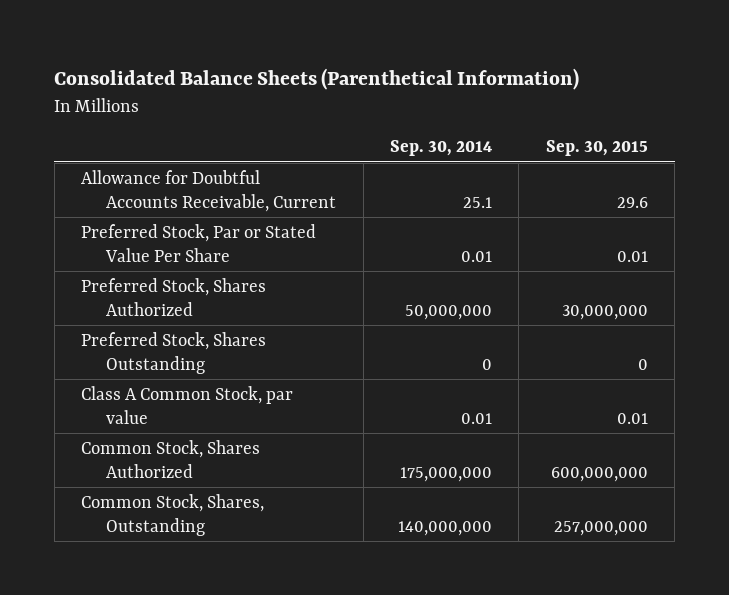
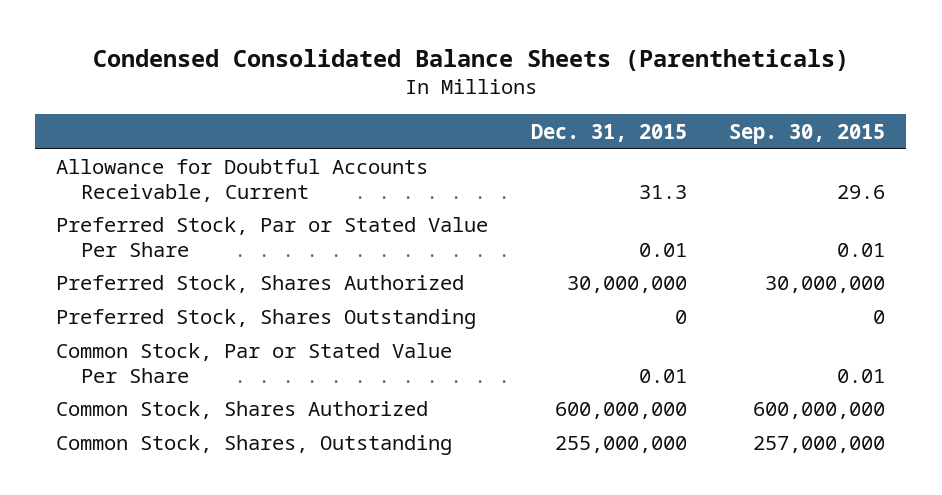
[54,68,580,91] Consolidated Balance Sheets (Parenthetical Information) -> [92,48,849,71] Condensed Consolidated Balance Sheets (Parentheticals)
[390,140,493,157] Sep. 30, 2014 -> none
none -> [530,123,687,142] Dec. 31, 2015
[81,385,294,424] Class A Common Stock, par value -> [56,343,453,383] Common Stock, Par or Stated Value Per Share

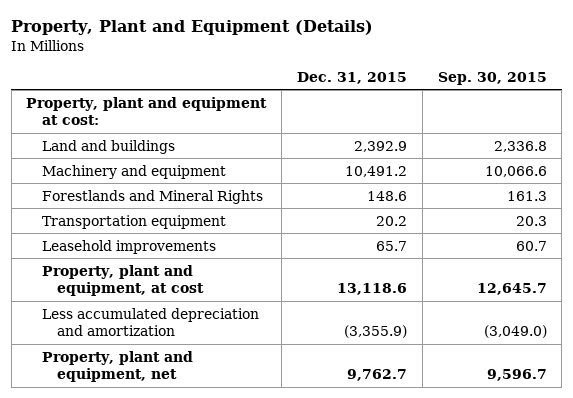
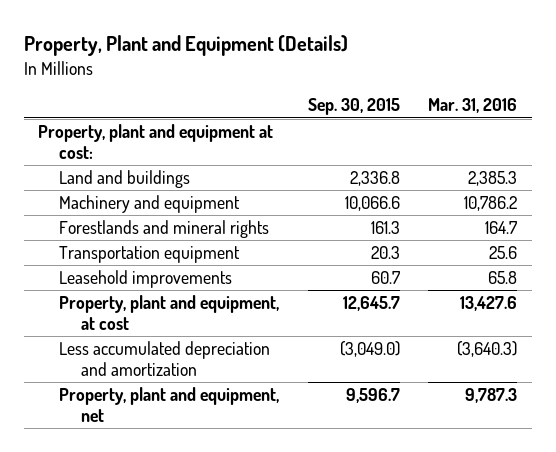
[297,71,408,84] Dec. 31, 2015 -> none
none -> [428,98,518,114] Mar. 31, 2016
[41,189,263,204] Forestlands and Mineral Rights -> [59,220,270,239] Forestlands and mineral rights

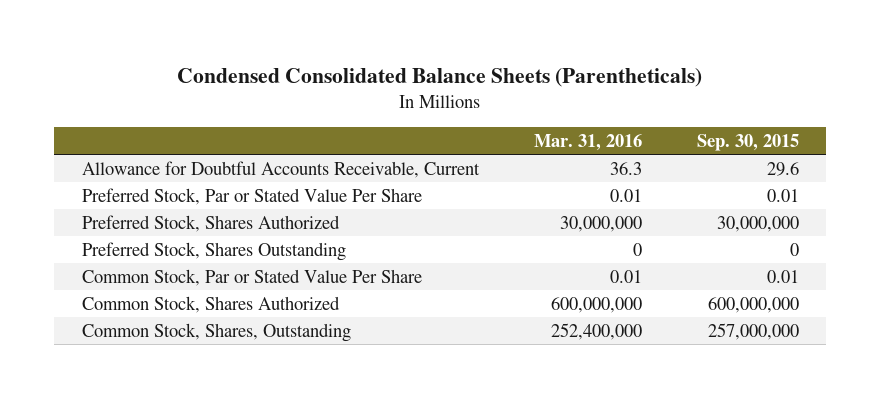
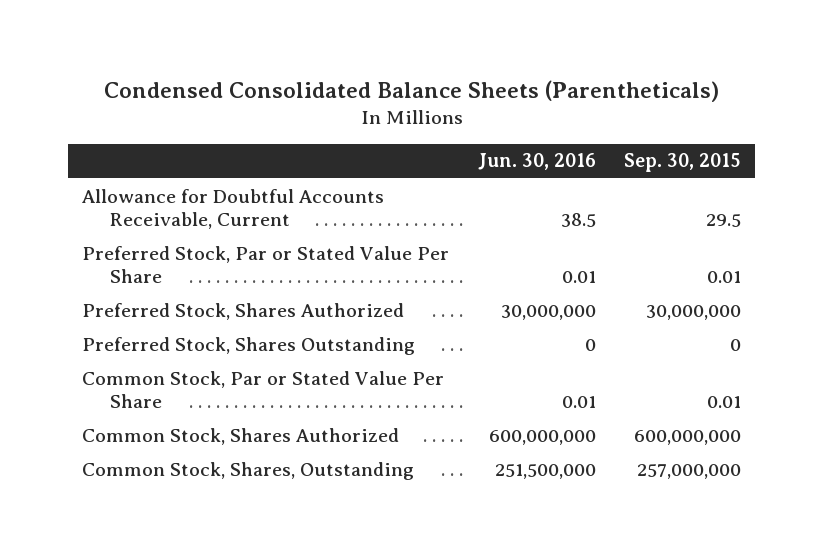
[533,133,642,151] Mar. 31, 2016 -> none
none -> [477,153,596,171] Jun. 30, 2016
[766,161,799,176] 29.6 -> [705,213,741,227] 29.5

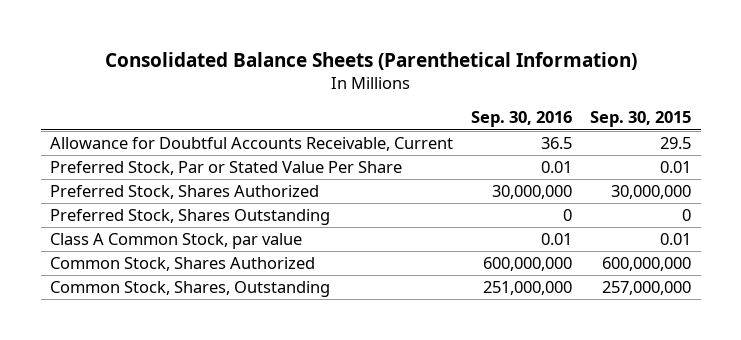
[103,80,719,103] Condensed Consolidated Balance Sheets (Parentheticals) -> [104,51,637,70] Consolidated Balance Sheets (Parenthetical Information)
[477,153,596,171] Jun. 30, 2016 -> none
none -> [471,111,573,128] Sep. 30, 2016
[82,370,445,408] Common Stock, Par or Stated Value Per Share -> [50,233,303,250] Class A Common Stock, par value

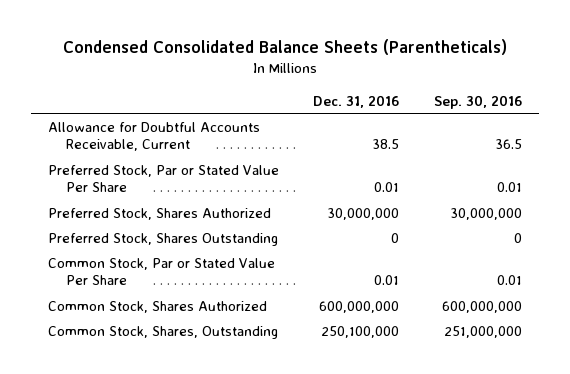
[104,51,637,70] Consolidated Balance Sheets (Parenthetical Information) -> [62,39,507,56] Condensed Consolidated Balance Sheets (Parentheticals)
[590,111,692,128] Sep. 30, 2015 -> none
none -> [313,94,400,108] Dec. 31, 2016
[50,233,303,250] Class A Common Stock, par value -> [47,257,275,286] Common Stock, Par or Stated Value Per Share

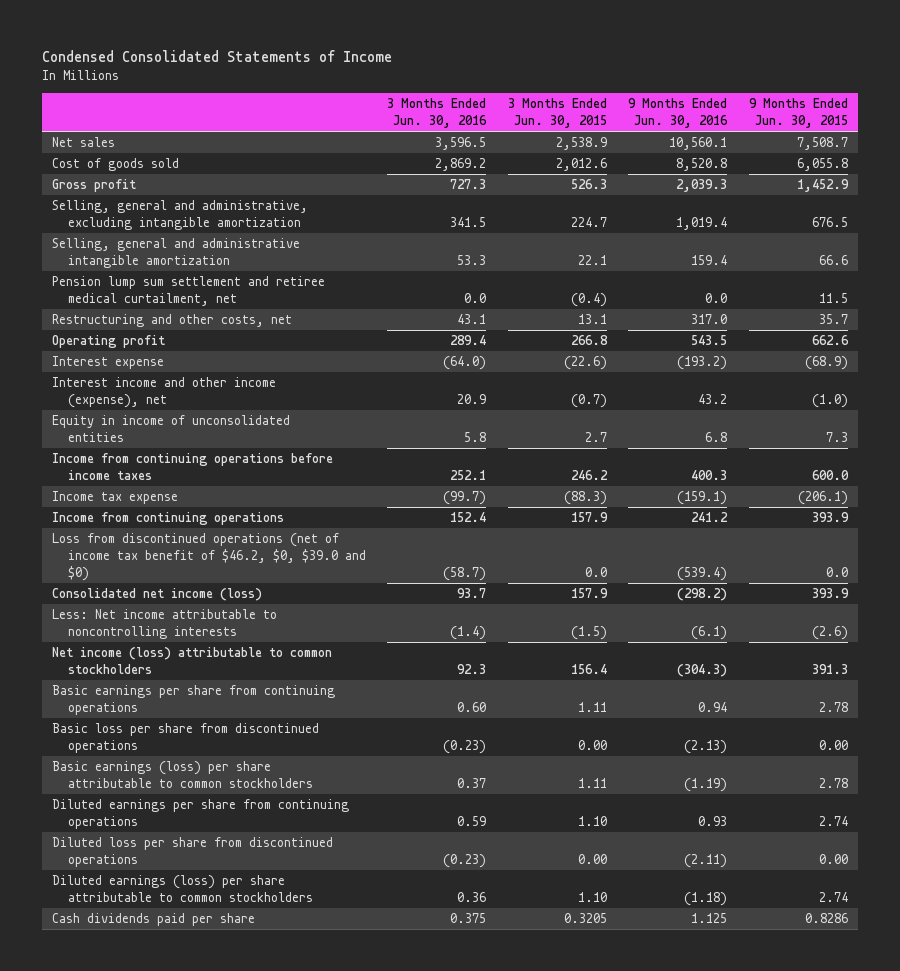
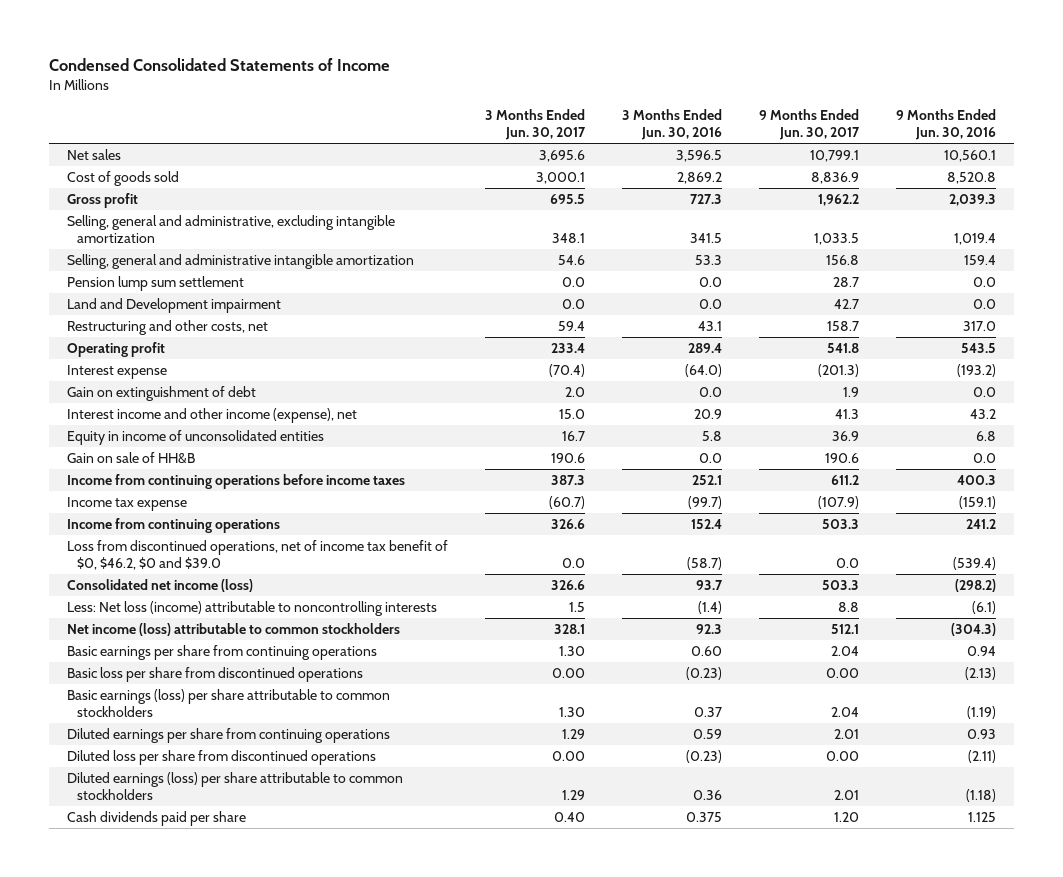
[507,98,607,129] 3 Months Ended Jun. 30, 2015 -> none
[748,98,848,129] 9 Months Ended Jun. 30, 2015 -> none
none -> [484,109,586,140] 3 Months Ended Jun. 30, 2017
none -> [758,109,860,140] 9 Months Ended Jun. 30, 2017
[52,276,326,307] Pension lump sum settlement and retiree medical curtailment, net -> none
none -> [66,276,244,292] Pension lump sum settlement
none -> [66,298,281,314] Land and Development impairment
none -> [66,386,256,402] Gain on extinguishment of debt
none -> [66,452,195,464] Gain on sale of HH&B
[52,533,366,581] Loss from discontinued operations (net of income tax benefit of $46.2, $0, $39.0 and $0) -> [66,540,448,570] Loss from discontinued operations, net of income tax benefit of $0, $46.2, $0 and $39.0
[52,609,278,640] Less: Net income attributable to noncontrolling interests -> [66,601,437,617] Less: Net loss (income) attributable to noncontrolling interests

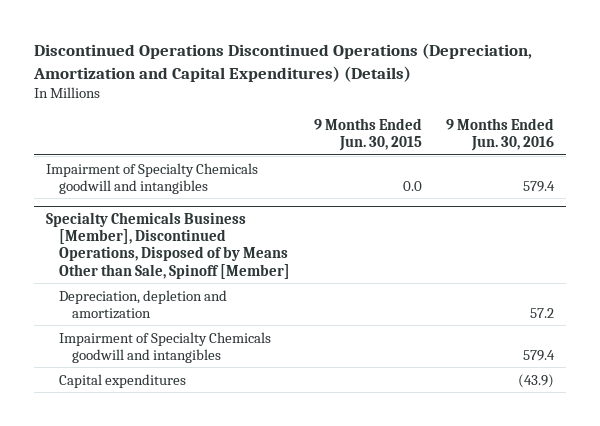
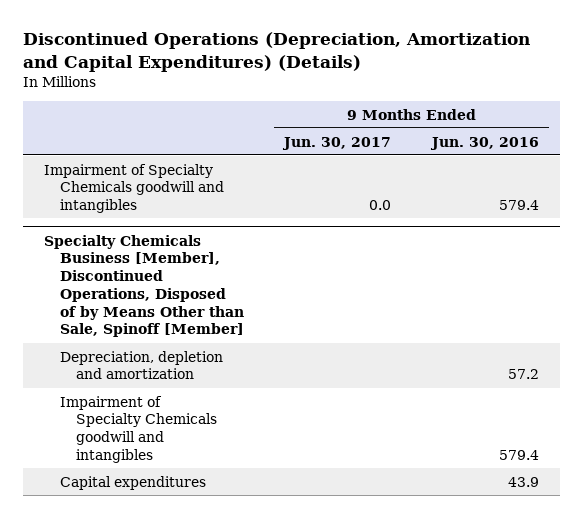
[33,43,533,82] Discontinued Operations Discontinued Operations (Depreciation, Amortization and Capital Expenditures) (Details) -> [23,32,531,72] Discontinued Operations (Depreciation, Amortization and Capital Expenditures) (Details)
[313,117,422,152] 9 Months Ended Jun. 30, 2015 -> none
none -> [282,136,392,150] Jun. 30, 2017
[517,373,554,388] (43.9) -> [508,476,540,487] 43.9

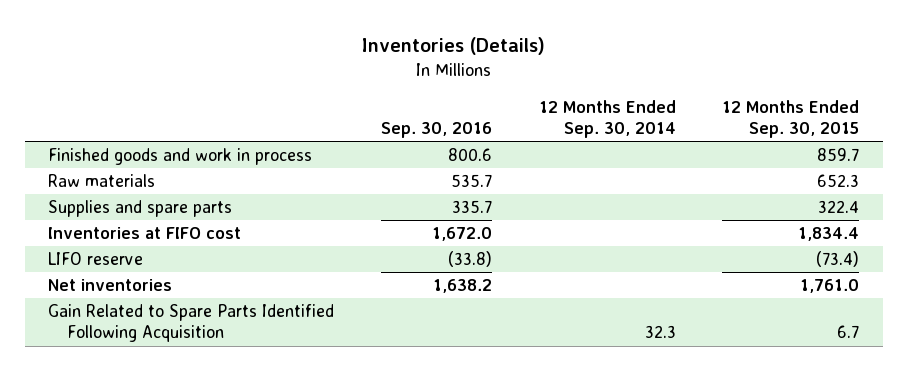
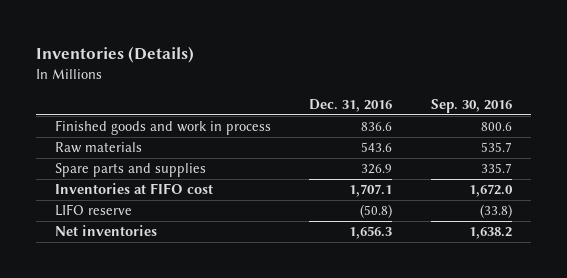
[538,99,676,138] 12 Months Ended Sep. 30, 2014 -> none
[722,99,860,138] 12 Months Ended Sep. 30, 2015 -> none
none -> [309,98,393,112] Dec. 31, 2016
[48,200,233,218] Supplies and spare parts -> [55,163,207,178] Spare parts and supplies
[48,304,335,343] Gain Related to Spare Parts Identified Following Acquisition -> none

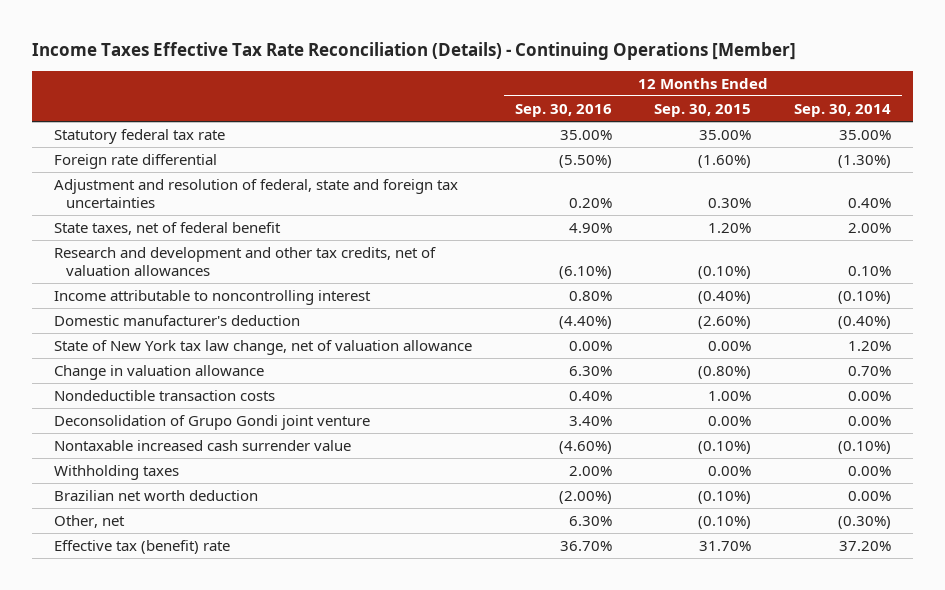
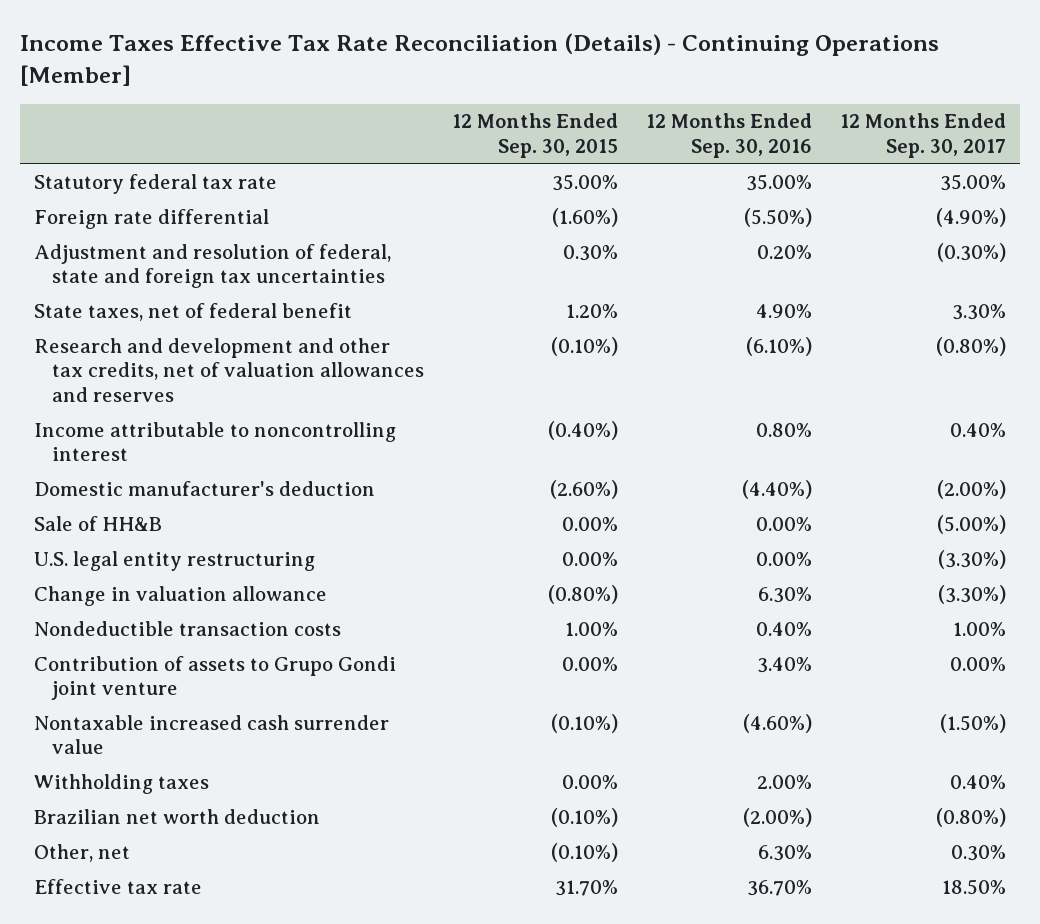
[794,103,892,117] Sep. 30, 2014 -> none
none -> [840,113,1007,158] 12 Months Ended Sep. 30, 2017
[53,246,436,276] Research and development and other tax credits, net of valuation allowances -> [33,337,425,402] Research and development and other tax credits, net of valuation allowances and reserves
[53,339,472,355] State of New York tax law change, net of valuation allowance -> none
none -> [33,515,162,531] Sale of HH&B
none -> [33,550,315,571] U.S. legal entity restructuring
[53,414,370,430] Deconsolidation of Grupo Gondi joint venture -> [33,655,396,701] Contribution of assets to Grupo Gondi joint venture
[53,539,230,554] Effective tax (benefit) rate -> [33,878,202,894] Effective tax rate

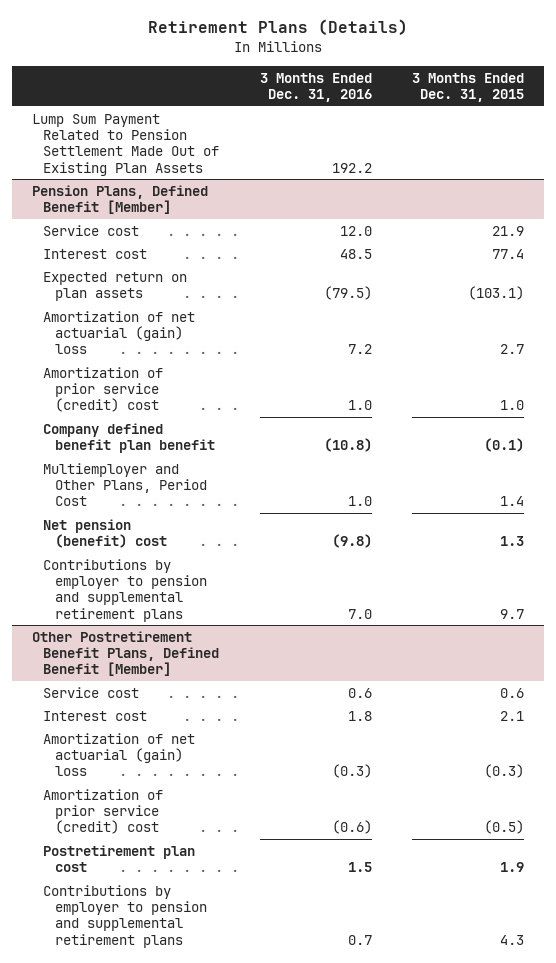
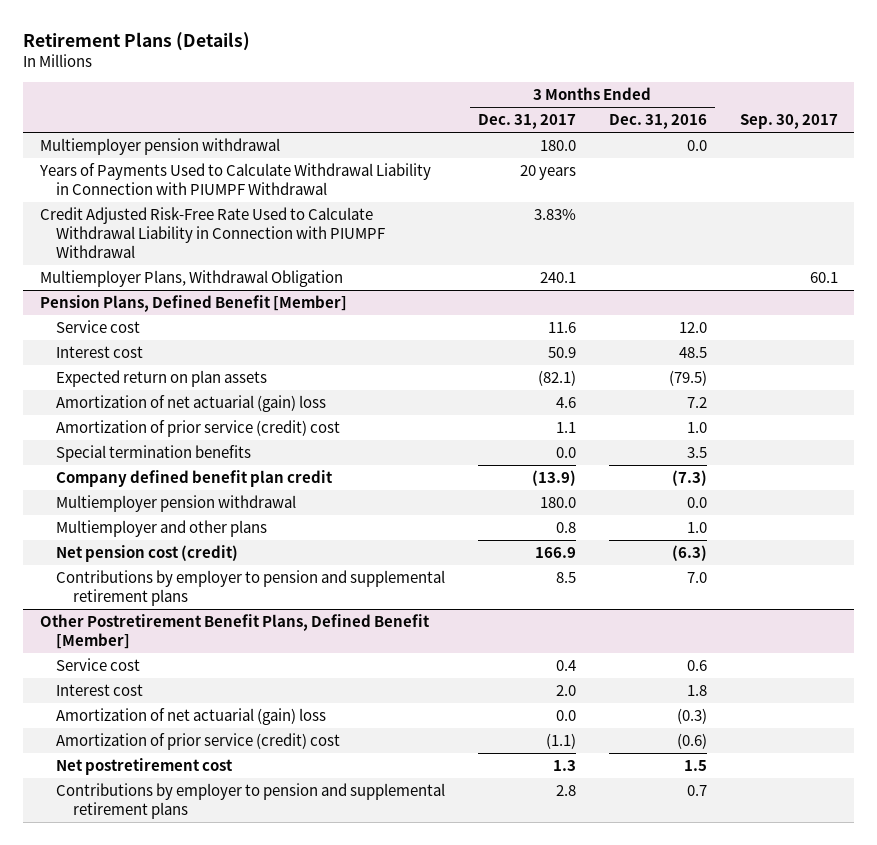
[412,73,525,103] 3 Months Ended Dec. 31, 2015 -> none
none -> [478,114,577,130] Dec. 31, 2017
none -> [739,114,838,130] Sep. 30, 2017
[31,113,220,176] Lump Sum Payment Related to Pension Settlement Made Out of Existing Plan Assets -> none
none -> [39,138,280,156] Multiemployer pension withdrawal
none -> [38,163,431,195] Years of Payments Used to Calculate Withdrawal Liability in Connection with PIUMPF Withdrawal
none -> [39,207,386,258] Credit Adjusted Risk-Free Rate Used to Calculate Withdrawal Liability in Connection with PIUMPF Withdrawal
none -> [39,270,343,288] Multiemployer Plans, Withdrawal Obligation
none -> [56,445,252,463] Special termination benefits
[43,422,215,454] Company defined benefit plan benefit -> [56,470,334,488] Company defined benefit plan credit
[323,438,372,453] (10.8) -> [671,470,707,487] (7.3)
none -> [56,495,297,513] Multiemployer pension withdrawal
[43,462,207,507] Multiemployer and Other Plans, Period Cost -> [56,520,268,538] Multiemployer and other plans
[43,518,167,549] Net pension (benefit) cost -> [56,545,239,563] Net pension cost (credit)
[331,534,372,549] (9.8) -> [671,545,707,562] (6.3)
[43,844,196,873] Postretirement plan cost -> [56,758,234,776] Net postretirement cost

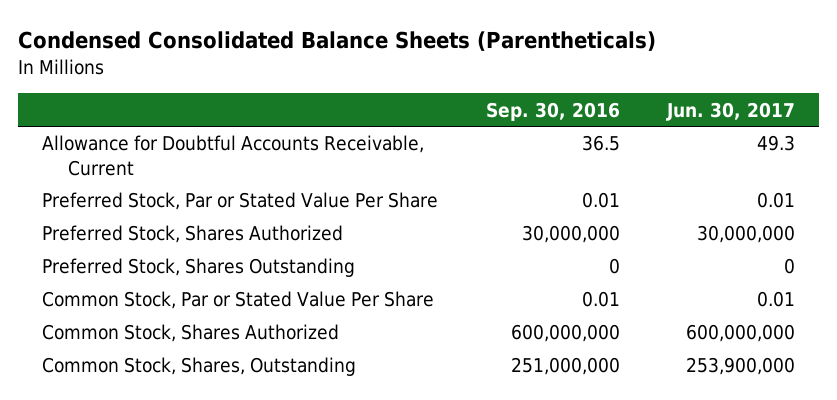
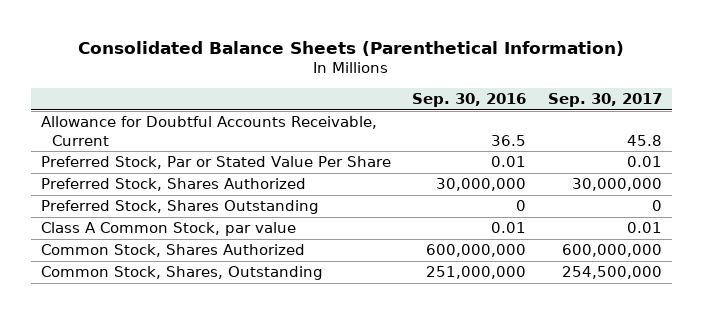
[18,31,657,52] Condensed Consolidated Balance Sheets (Parentheticals) -> [78,40,625,56] Consolidated Balance Sheets (Parenthetical Information)
[666,101,796,121] Jun. 30, 2017 -> none
none -> [547,93,662,108] Sep. 30, 2017
[42,291,435,310] Common Stock, Par or Stated Value Per Share -> [41,222,297,237] Class A Common Stock, par value

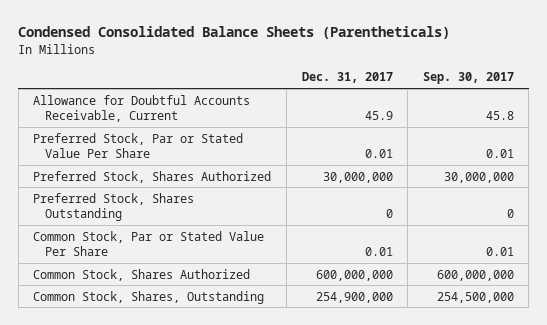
[78,40,625,56] Consolidated Balance Sheets (Parenthetical Information) -> [18,26,451,40] Condensed Consolidated Balance Sheets (Parentheticals)
[412,93,527,108] Sep. 30, 2016 -> none
none -> [301,72,393,84] Dec. 31, 2017
[41,222,297,237] Class A Common Stock, par value -> [33,230,265,256] Common Stock, Par or Stated Value Per Share

